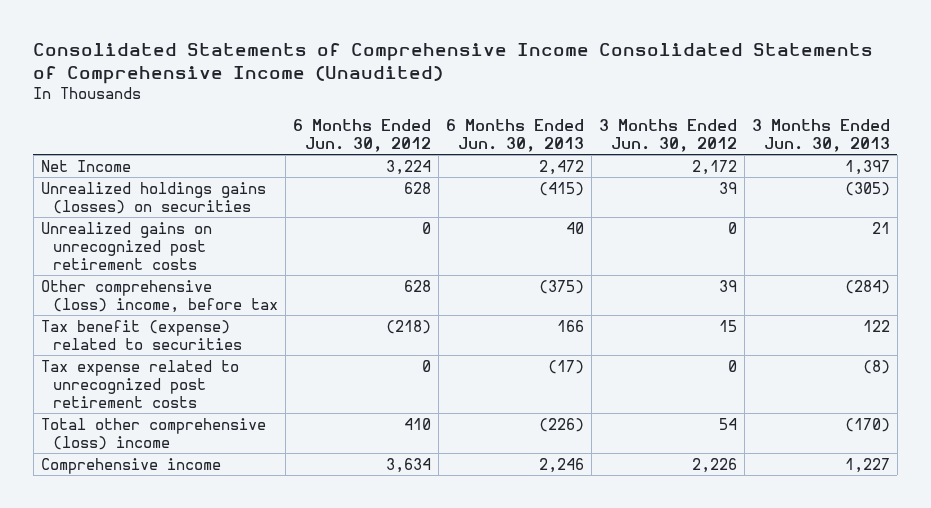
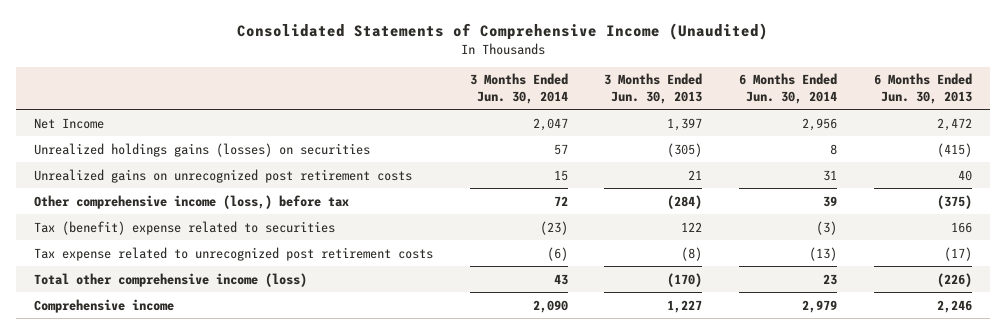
[33,43,874,85] Consolidated Statements of Comprehensive Income Consolidated Statements of Comprehensive Income (Unaudited) -> [236,22,768,40] Consolidated Statements of Comprehensive Income (Unaudited)
[292,118,431,152] 6 Months Ended Jun. 30, 2012 -> none
[598,118,737,152] 3 Months Ended Jun. 30, 2012 -> none
none -> [469,73,568,104] 3 Months Ended Jun. 30, 2014
none -> [738,73,837,104] 6 Months Ended Jun. 30, 2014
[40,279,278,313] Other comprehensive (loss) income, before tax -> [33,194,349,209] Other comprehensive income (loss,) before tax
[40,319,242,350] Tax benefit (expense) related to securities -> [33,220,335,235] Tax (benefit) expense related to securities
[40,417,266,450] Total other comprehensive (loss) income -> [33,272,307,287] Total other comprehensive income (loss)

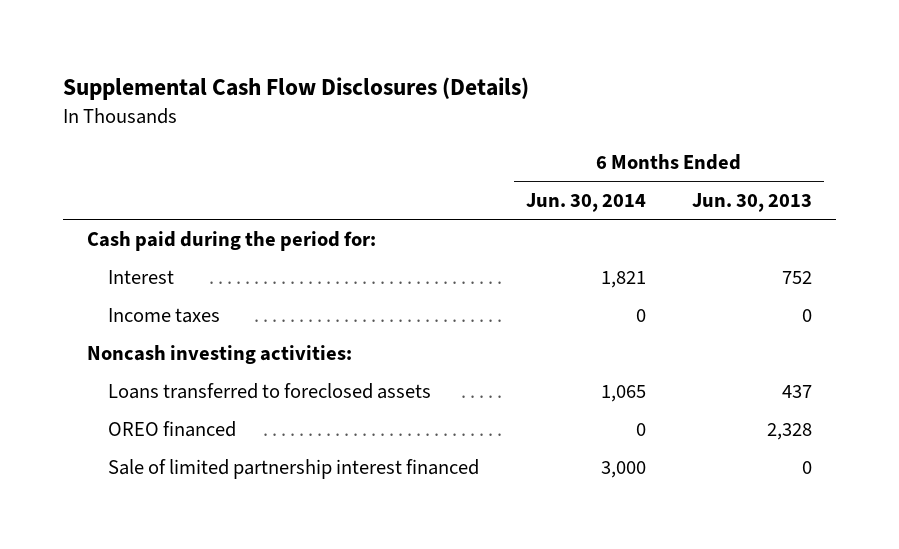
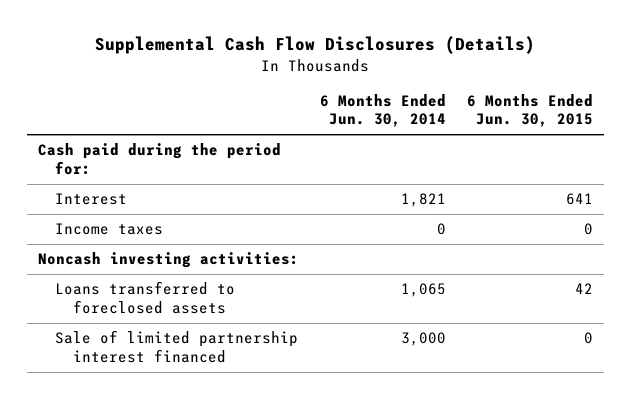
[692,193,813,213] Jun. 30, 2013 -> none
none -> [467,93,594,128] 6 Months Ended Jun. 30, 2015
[108,420,237,437] OREO financed -> none

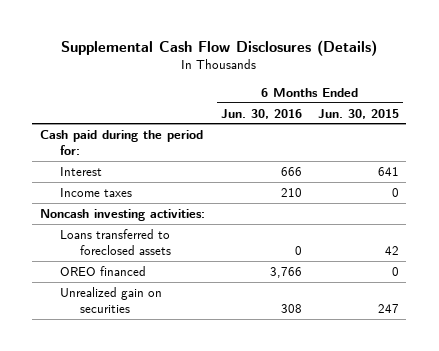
[319,93,446,128] 6 Months Ended Jun. 30, 2014 -> none
none -> [220,108,302,119] Jun. 30, 2016
[55,330,299,363] Sale of limited partnership interest financed -> none
none -> [60,265,147,276] OREO financed
none -> [60,286,163,313] Unrealized gain on securities

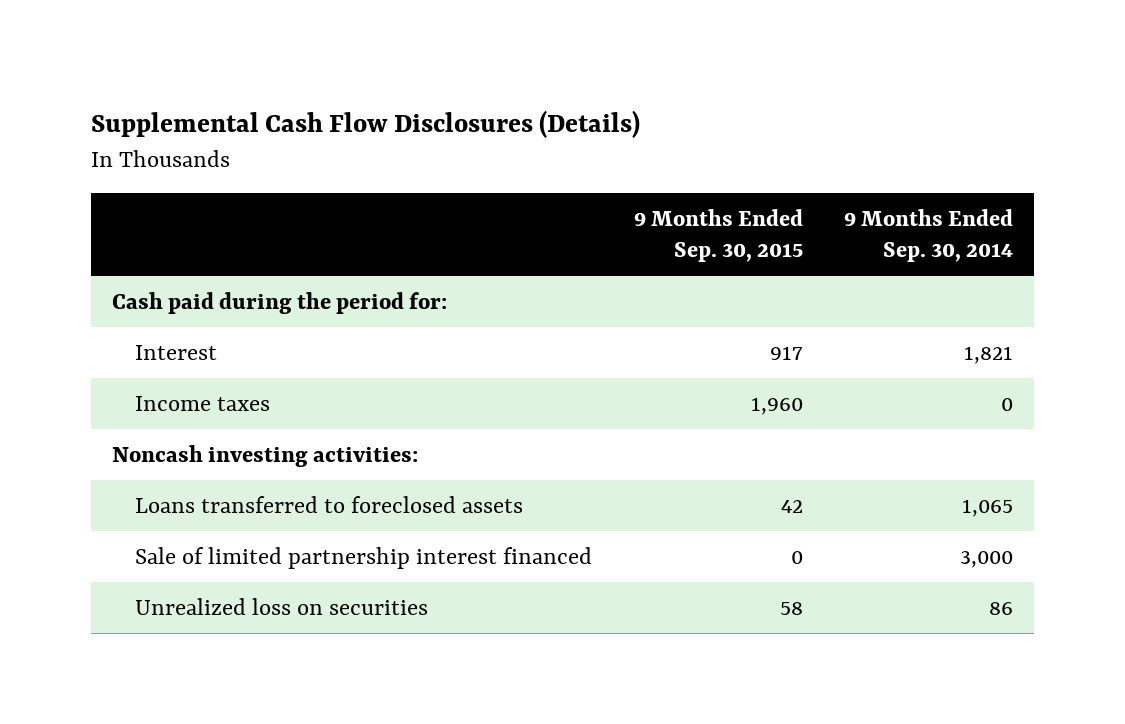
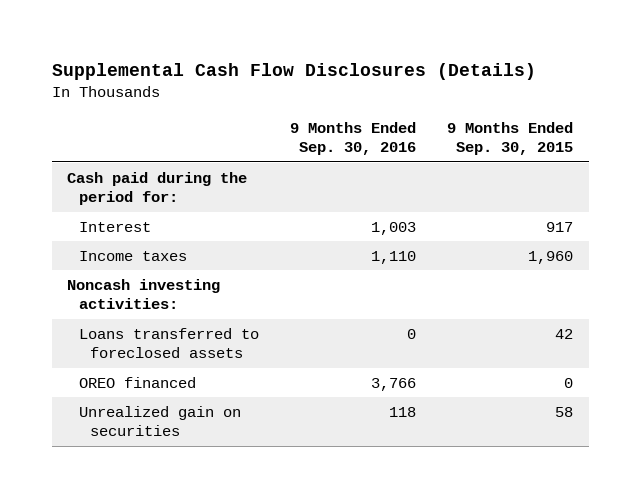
[844,208,1014,263] 9 Months Ended Sep. 30, 2014 -> none
none -> [289,121,416,156] 9 Months Ended Sep. 30, 2016
[135,546,593,569] Sale of limited partnership interest financed -> none
none -> [78,376,196,388] OREO financed
[135,597,429,615] Unrealized loss on securities -> [78,405,241,437] Unrealized gain on securities

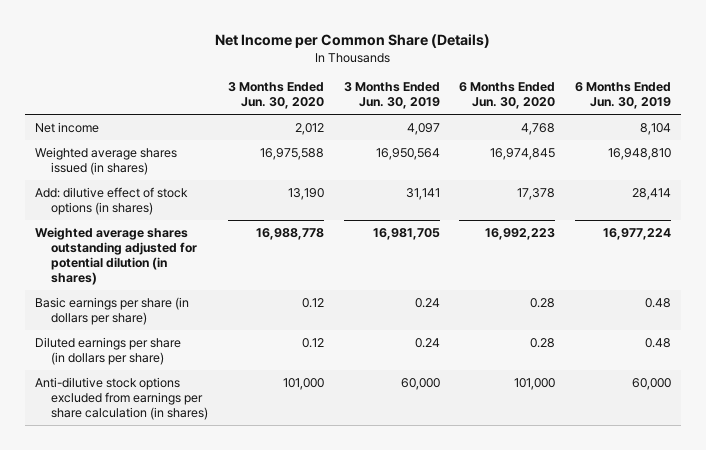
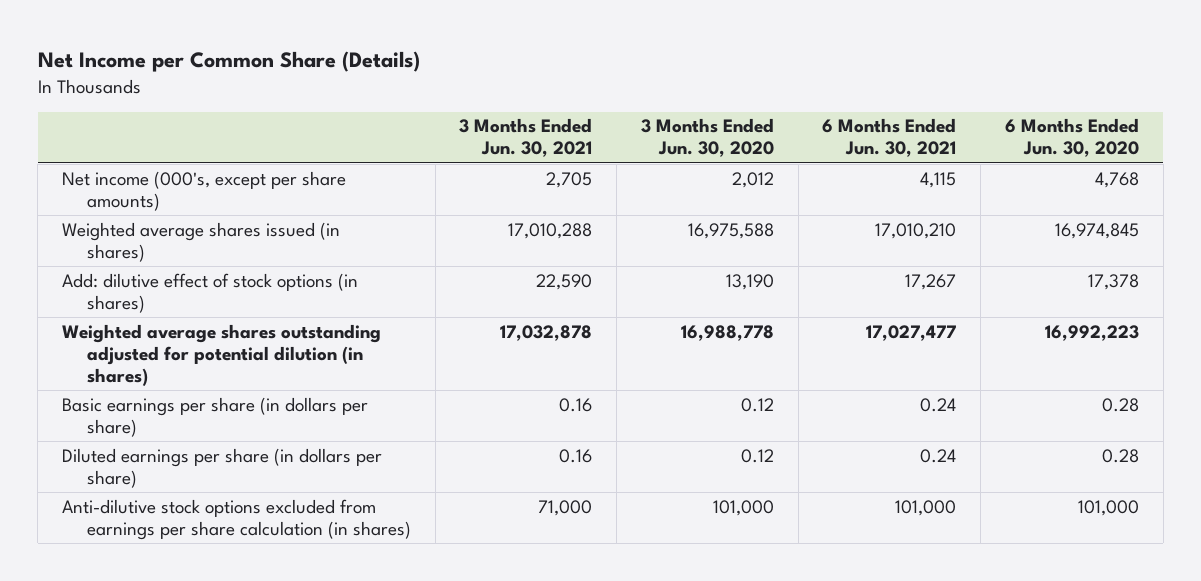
[343,82,440,110] 3 Months Ended Jun. 30, 2019 -> none
[574,82,671,110] 6 Months Ended Jun. 30, 2019 -> none
none -> [459,118,593,158] 3 Months Ended Jun. 30, 2021
none -> [822,118,957,158] 6 Months Ended Jun. 30, 2021
[35,121,100,133] Net income -> [62,170,347,211] Net income (000's, except per share amounts)

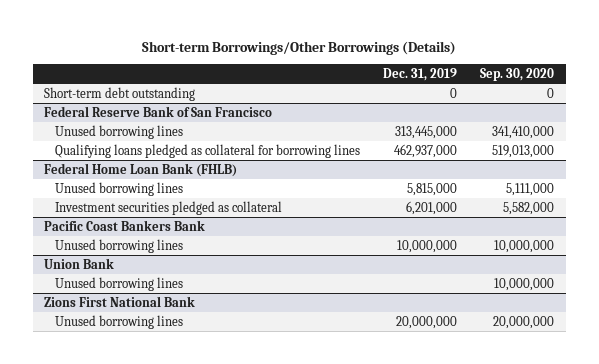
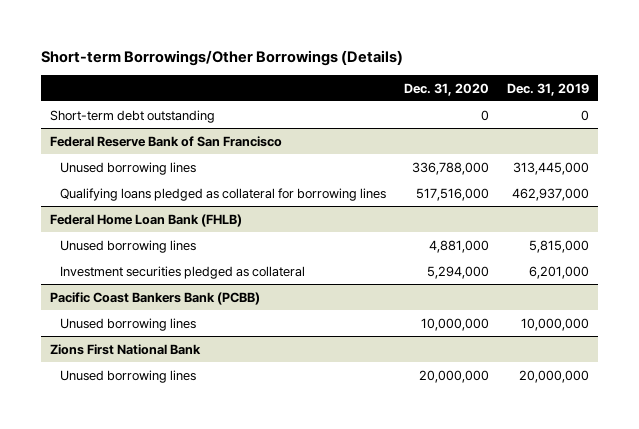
[480,67,555,81] Sep. 30, 2020 -> none
none -> [404,82,490,96] Dec. 31, 2020
[44,219,206,231] Pacific Coast Bankers Bank -> [50,291,261,305] Pacific Coast Bankers Bank (PCBB)
[44,257,115,269] Union Bank -> none
[55,276,184,291] Unused borrowing lines -> none

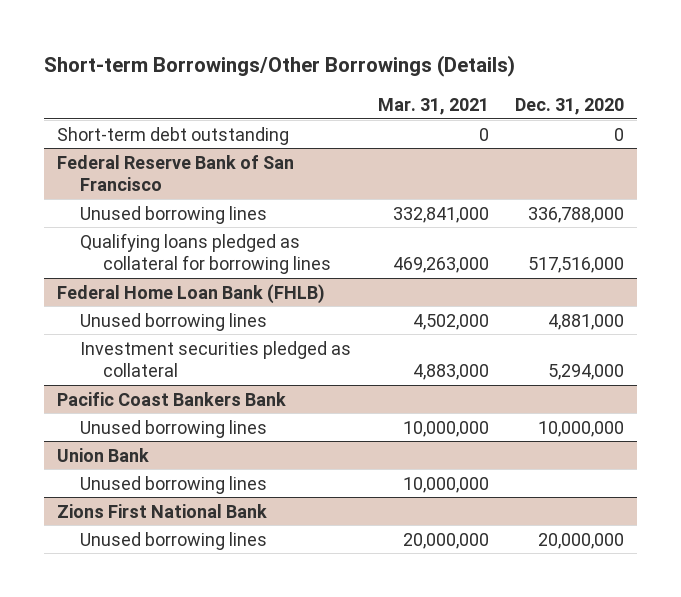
[506,82,589,96] Dec. 31, 2019 -> none
none -> [377,97,489,115] Mar. 31, 2021
[50,291,261,305] Pacific Coast Bankers Bank (PCBB) -> [57,391,287,406] Pacific Coast Bankers Bank
none -> [57,447,150,462] Union Bank
none -> [80,475,268,494] Unused borrowing lines

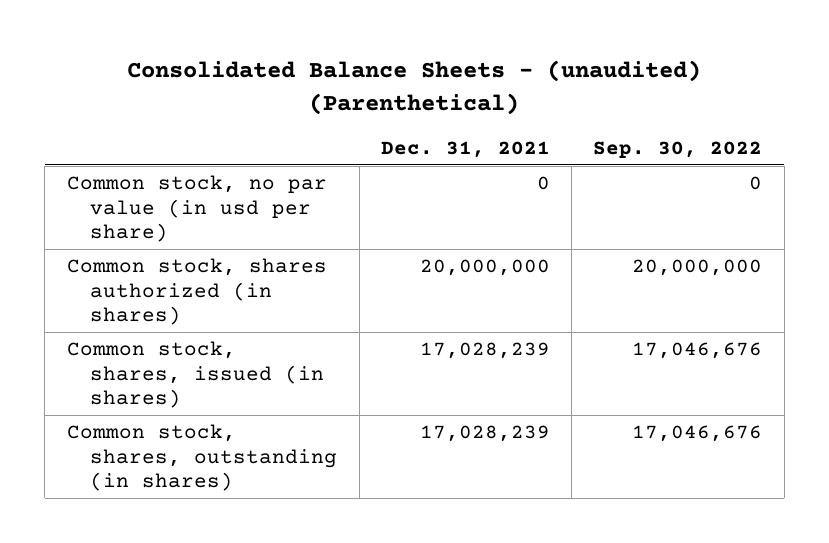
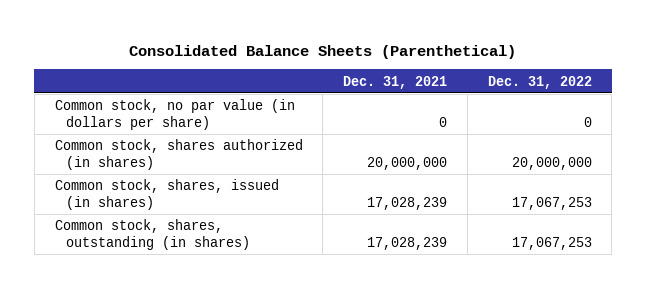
[127,60,702,115] Consolidated Balance Sheets - (unaudited) (Parenthetical) -> [129,44,517,59] Consolidated Balance Sheets (Parenthetical)
[593,140,763,158] Sep. 30, 2022 -> none
none -> [487,75,592,89] Dec. 31, 2022
[66,175,327,243] Common stock, no par value (in usd per share) -> [54,99,295,130] Common stock, no par value (in dollars per share)

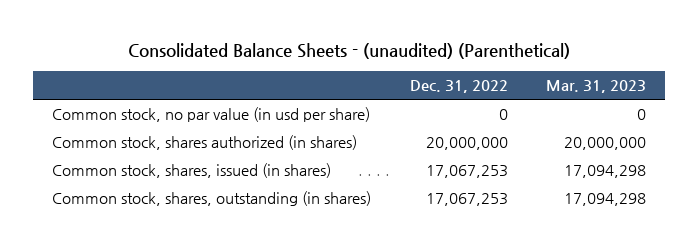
[129,44,517,59] Consolidated Balance Sheets (Parenthetical) -> [128,43,571,60] Consolidated Balance Sheets - (unaudited) (Parenthetical)
[343,75,448,89] Dec. 31, 2021 -> none
none -> [545,80,646,94] Mar. 31, 2023
[54,99,295,130] Common stock, no par value (in dollars per share) -> [52,107,371,123] Common stock, no par value (in usd per share)

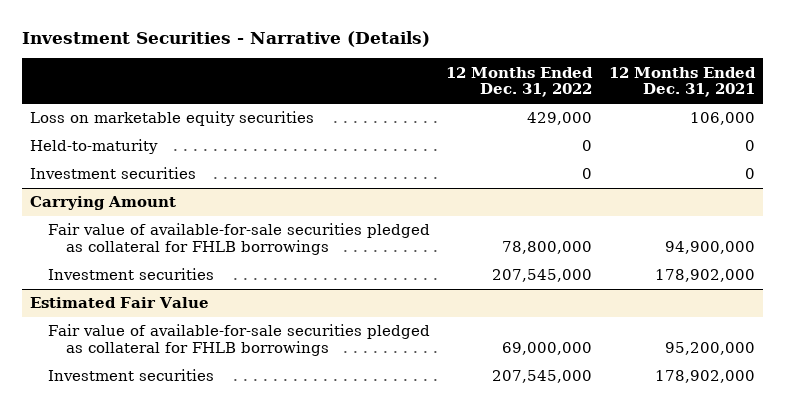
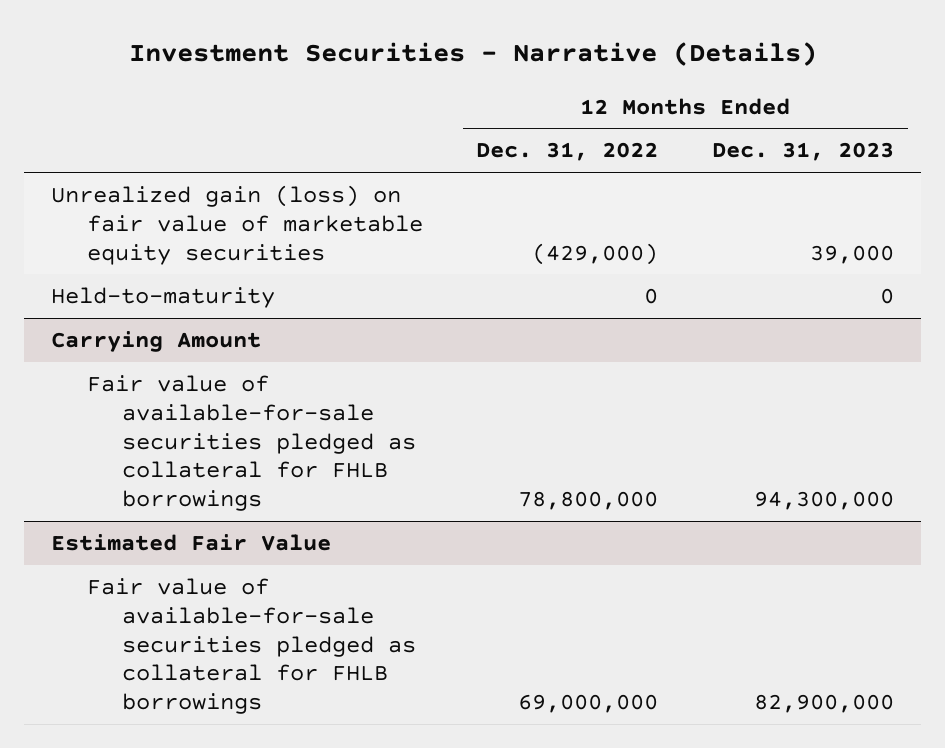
[608,66,756,98] 12 Months Ended Dec. 31, 2021 -> none
none -> [712,142,895,162] Dec. 31, 2023
[30,111,315,127] Loss on marketable equity securities -> [51,184,423,265] Unrealized gain (loss) on fair value of marketable equity securities
[527,112,593,126] 429,000 -> [532,242,659,265] (429,000)
[30,167,197,180] Investment securities -> none
[47,268,214,281] Investment securities -> none
[47,369,214,382] Investment securities -> none

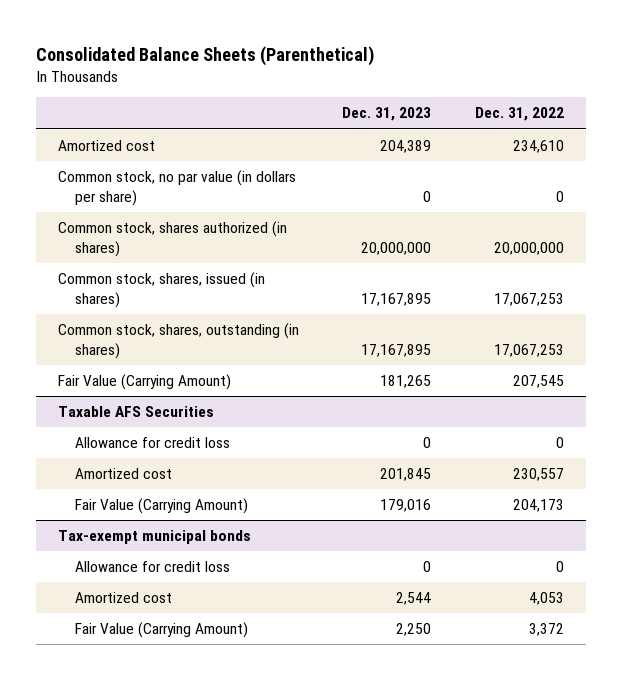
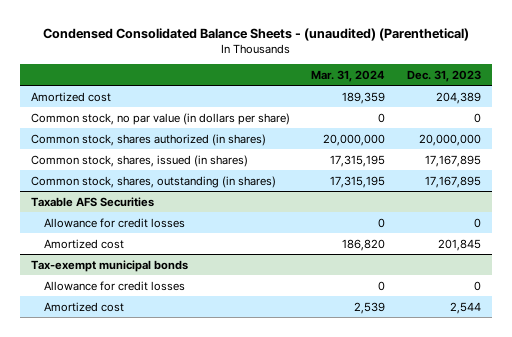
[36,45,375,66] Consolidated Balance Sheets (Parenthetical) -> [42,27,469,41] Condensed Consolidated Balance Sheets - (unaudited) (Parenthetical)
[474,107,564,122] Dec. 31, 2022 -> none
none -> [311,69,386,82] Mar. 31, 2024
[57,374,231,391] Fair Value (Carrying Amount) -> none
[74,437,230,449] Allowance for credit loss -> [43,217,185,228] Allowance for credit losses
[74,498,248,515] Fair Value (Carrying Amount) -> none
[74,561,230,573] Allowance for credit loss -> [43,280,185,291] Allowance for credit losses
[74,622,248,639] Fair Value (Carrying Amount) -> none

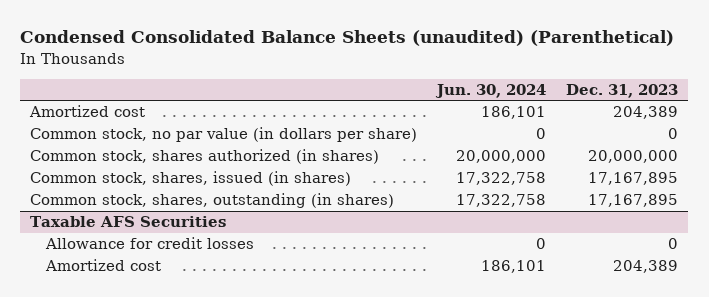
[42,27,469,41] Condensed Consolidated Balance Sheets - (unaudited) (Parenthetical) -> [20,30,675,47] Condensed Consolidated Balance Sheets (unaudited) (Parenthetical)
[311,69,386,82] Mar. 31, 2024 -> none
none -> [435,83,547,98] Jun. 30, 2024
[31,259,189,272] Tax-exempt municipal bonds -> none
[43,280,185,291] Allowance for credit losses -> none
[43,301,124,312] Amortized cost -> none
[437,238,481,251] 201,845 -> [613,260,679,274] 204,389

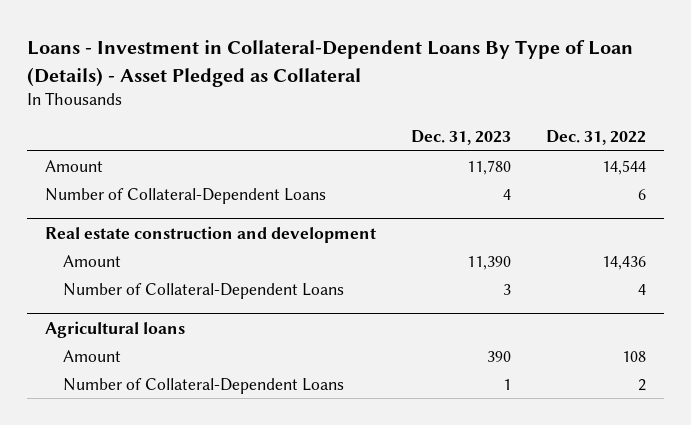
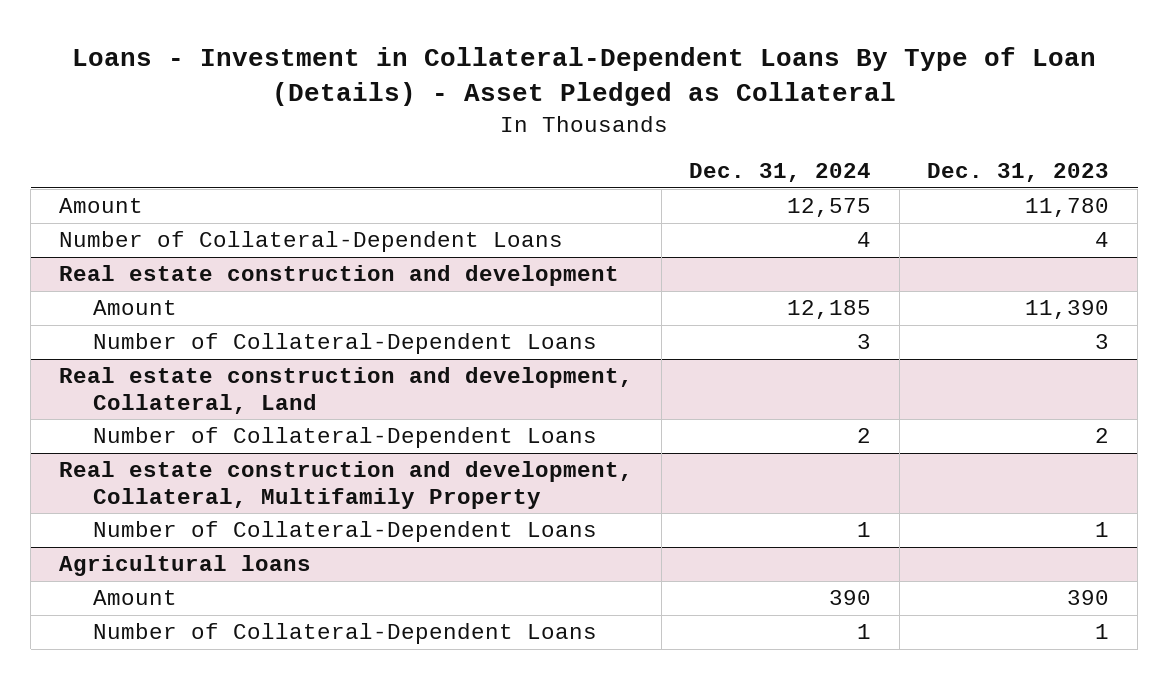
[546,130,647,146] Dec. 31, 2022 -> none
none -> [689,163,872,183] Dec. 31, 2024
none -> [58,367,633,415] Real estate construction and development, Collateral, Land
none -> [93,427,598,449] Number of Collateral-Dependent Loans
none -> [58,461,633,510] Real estate construction and development, Collateral, Multifamily Property
none -> [93,521,598,543] Number of Collateral-Dependent Loans

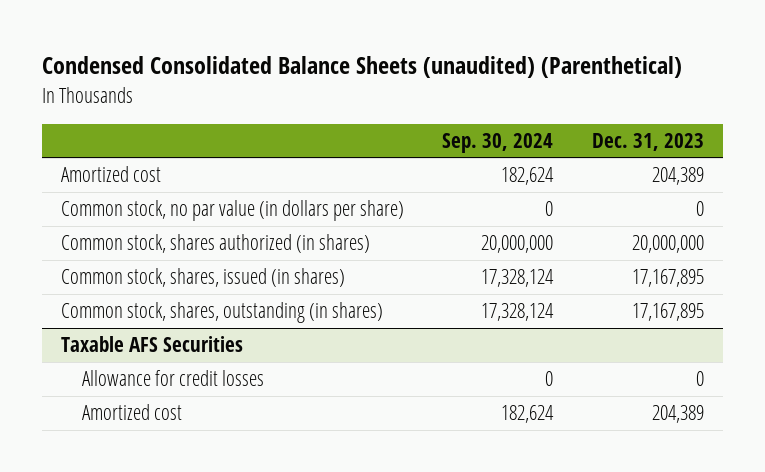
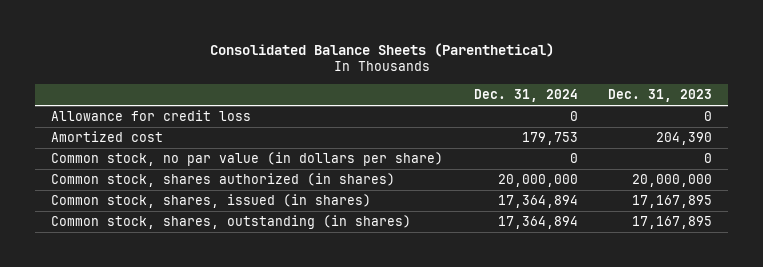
[41,56,682,79] Condensed Consolidated Balance Sheets (unaudited) (Parenthetical) -> [209,42,554,57] Consolidated Balance Sheets (Parenthetical)
[442,133,554,154] Sep. 30, 2024 -> none
none -> [473,88,578,102] Dec. 31, 2024
none -> [50,110,251,122] Allowance for credit loss
[651,167,704,186] 204,389 -> [656,132,713,146] 204,390
[60,336,243,353] Taxable AFS Securities -> none
[81,370,264,387] Allowance for credit losses -> none
[81,404,182,421] Amortized cost -> none

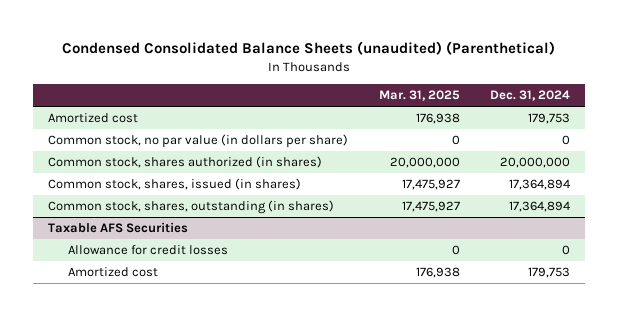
[209,42,554,57] Consolidated Balance Sheets (Parenthetical) -> [62,41,556,56] Condensed Consolidated Balance Sheets (unaudited) (Parenthetical)
[608,88,713,102] Dec. 31, 2023 -> none
none -> [378,90,460,102] Mar. 31, 2025
[50,110,251,122] Allowance for credit loss -> none
none -> [48,222,189,234] Taxable AFS Securities
none -> [68,245,229,256] Allowance for credit losses
none -> [68,267,159,278] Amortized cost

